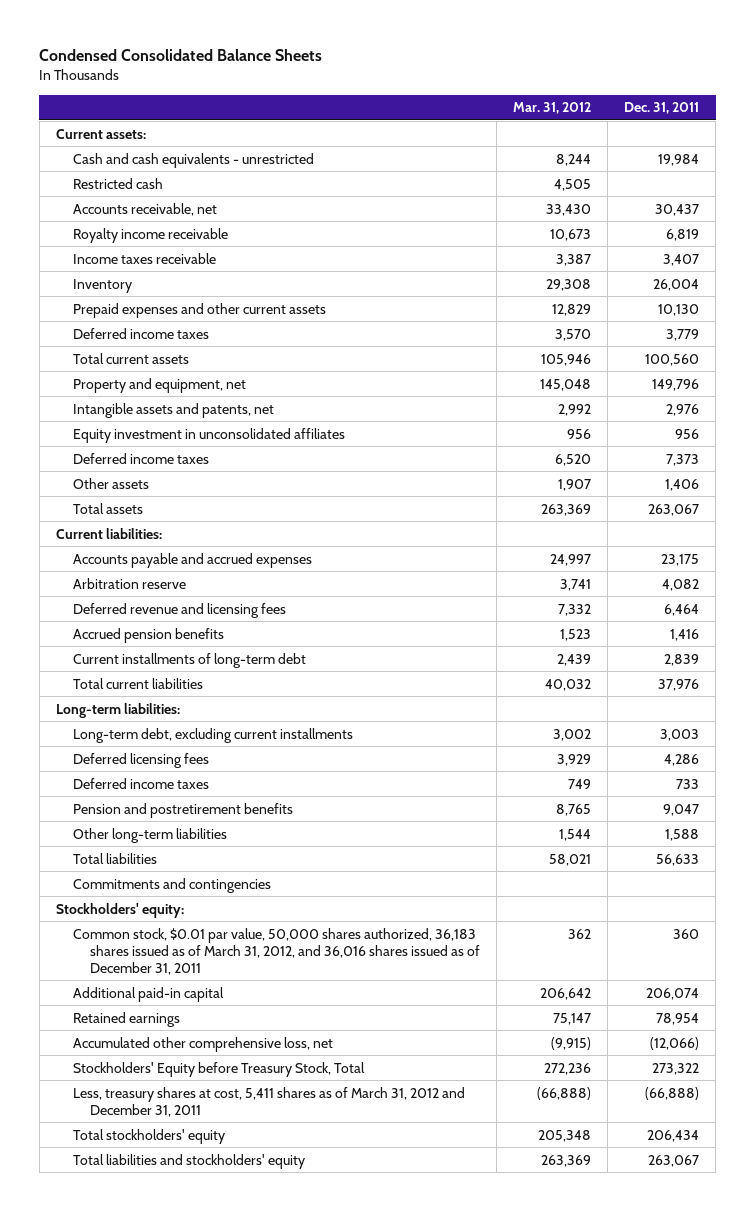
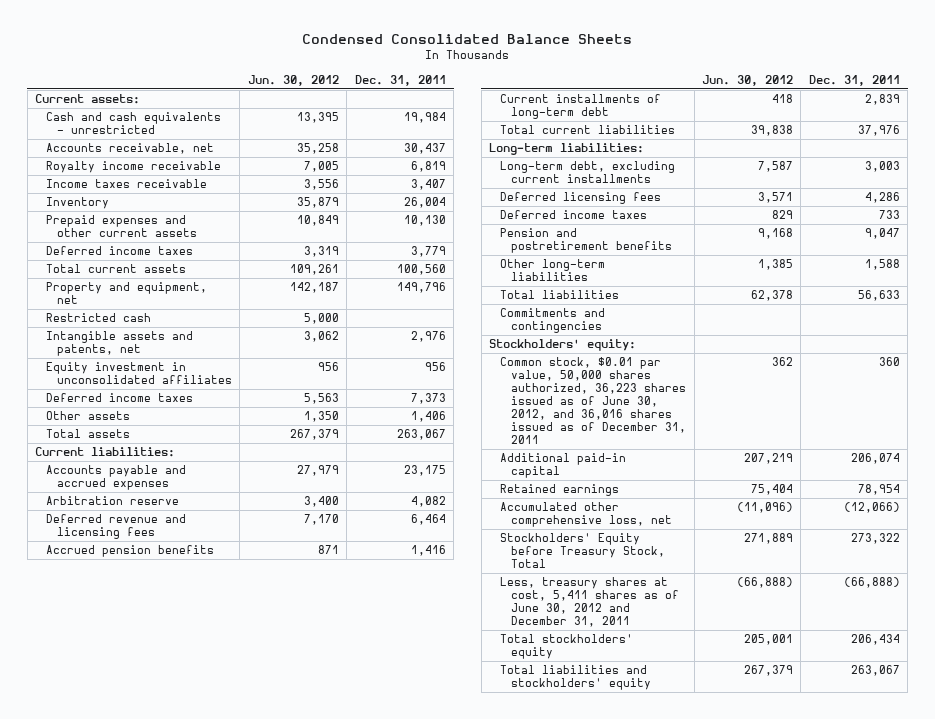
[513,102,592,115] Mar. 31, 2012 -> none
none -> [247,74,339,86] Jun. 30, 2012
[73,177,164,189] Restricted cash -> [45,313,151,323] Restricted cash
[73,927,481,975] Common stock, $0.01 par value, 50,000 shares authorized, 36,183 shares issued as of March 31, 2012, and 36,016 shares issued as of December 31, 2011 -> [500,357,687,445] Common stock, $0.01 par value, 50,000 shares authorized, 36,223 shares issued as of June 30, 2012, and 36,016 shares issued as of December 31, 2011
[73,1086,466,1117] Less, treasury shares at cost, 5,411 shares as of March 31, 2012 and December 31, 2011 -> [500,577,680,628] Less, treasury shares at cost, 5,411 shares as of June 30, 2012 and December 31, 2011

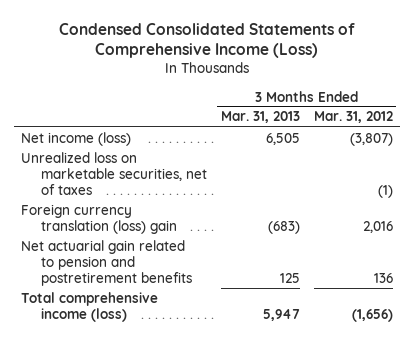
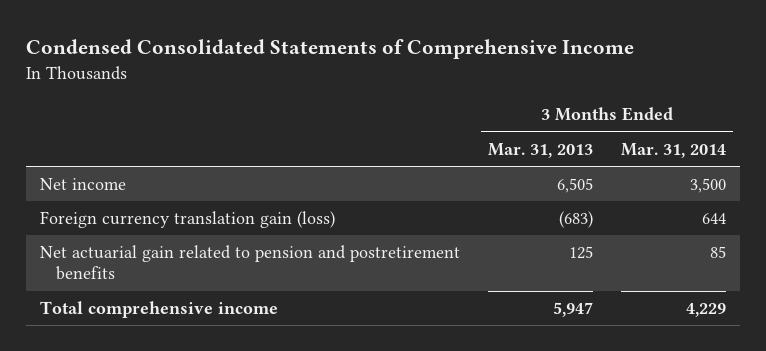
[58,22,355,59] Condensed Consolidated Statements of Comprehensive Income (Loss) -> [26,39,635,60] Condensed Consolidated Statements of Comprehensive Income
[313,111,393,124] Mar. 31, 2012 -> none
none -> [621,142,727,158] Mar. 31, 2014
[20,151,207,196] Unrealized loss on marketable securities, net of taxes -> none
[20,131,131,146] Net income (loss) -> [40,178,127,191] Net income
[20,203,177,234] Foreign currency translation (loss) gain -> [40,211,336,229] Foreign currency translation gain (loss)
[20,291,158,322] Total comprehensive income (loss) -> [40,301,279,319] Total comprehensive income

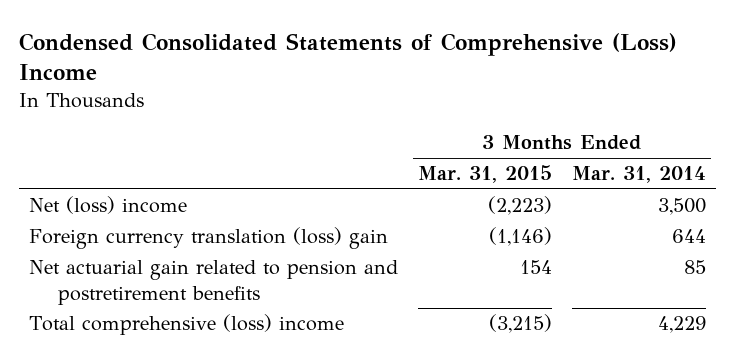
[26,39,635,60] Condensed Consolidated Statements of Comprehensive Income -> [18,32,677,81] Condensed Consolidated Statements of Comprehensive (Loss) Income
[488,142,594,158] Mar. 31, 2013 -> none
none -> [417,165,552,184] Mar. 31, 2015
[40,178,127,191] Net income -> [28,196,187,215] Net (loss) income
[40,211,336,229] Foreign currency translation gain (loss) -> [28,227,388,250] Foreign currency translation (loss) gain
[40,301,279,319] Total comprehensive income -> [28,314,344,336] Total comprehensive (loss) income

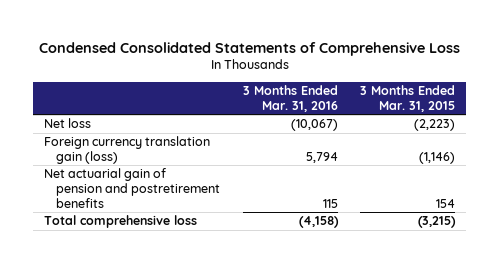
[18,32,677,81] Condensed Consolidated Statements of Comprehensive (Loss) Income -> [38,41,460,56] Condensed Consolidated Statements of Comprehensive Loss
[571,166,706,184] Mar. 31, 2014 -> none
none -> [242,85,338,112] 3 Months Ended Mar. 31, 2016
[28,196,187,215] Net (loss) income -> [44,118,92,129] Net loss
[28,227,388,250] Foreign currency translation (loss) gain -> [44,136,211,165] Foreign currency translation gain (loss)
[28,260,398,305] Net actuarial gain related to pension and postretirement benefits -> [44,168,221,208] Net actuarial gain of pension and postretirement benefits
[28,314,344,336] Total comprehensive (loss) income -> [44,215,198,229] Total comprehensive loss

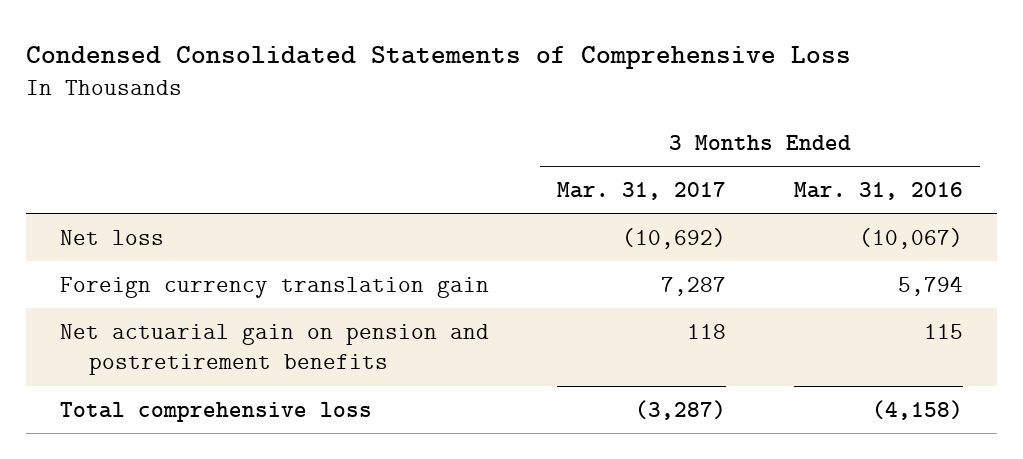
[359,85,455,112] 3 Months Ended Mar. 31, 2015 -> none
none -> [556,182,726,201] Mar. 31, 2017
[44,136,211,165] Foreign currency translation gain (loss) -> [59,276,489,298] Foreign currency translation gain
[44,168,221,208] Net actuarial gain of pension and postretirement benefits -> [59,323,489,376] Net actuarial gain on pension and postretirement benefits

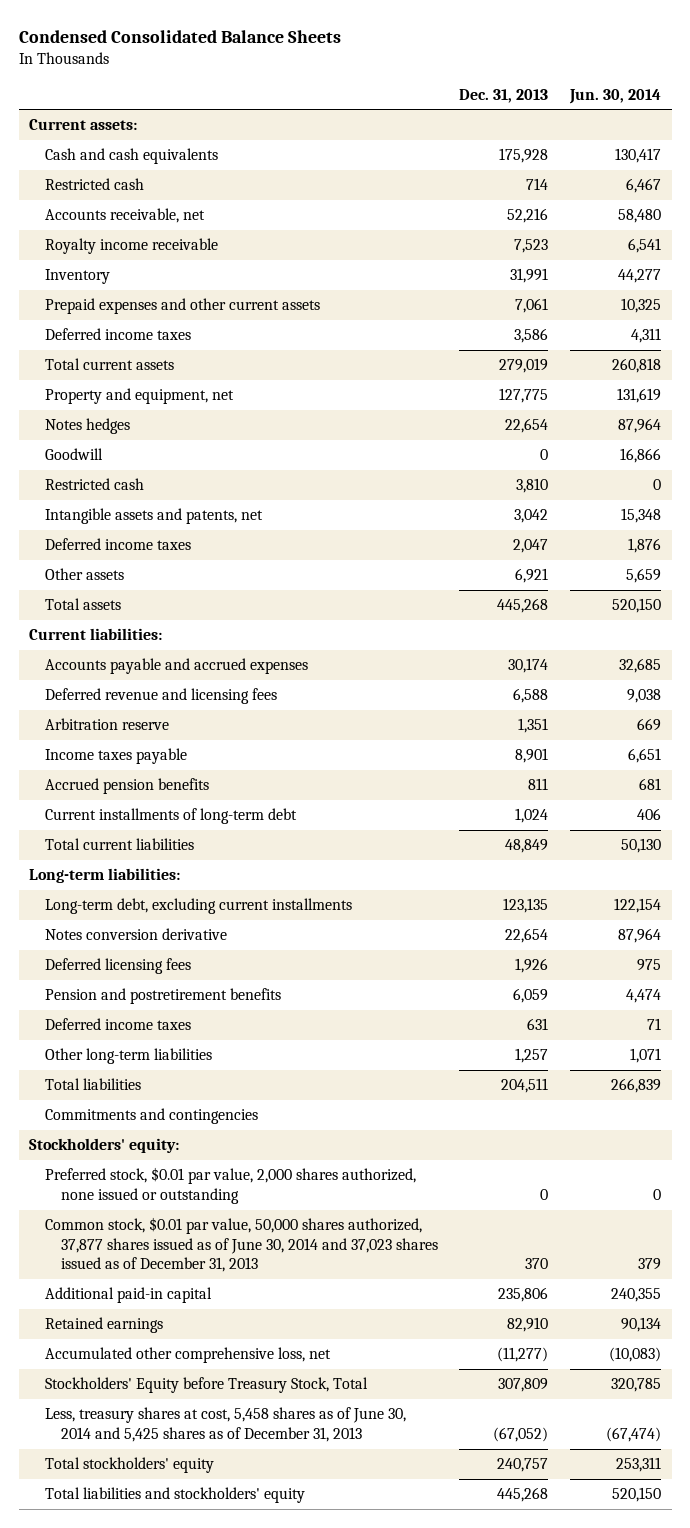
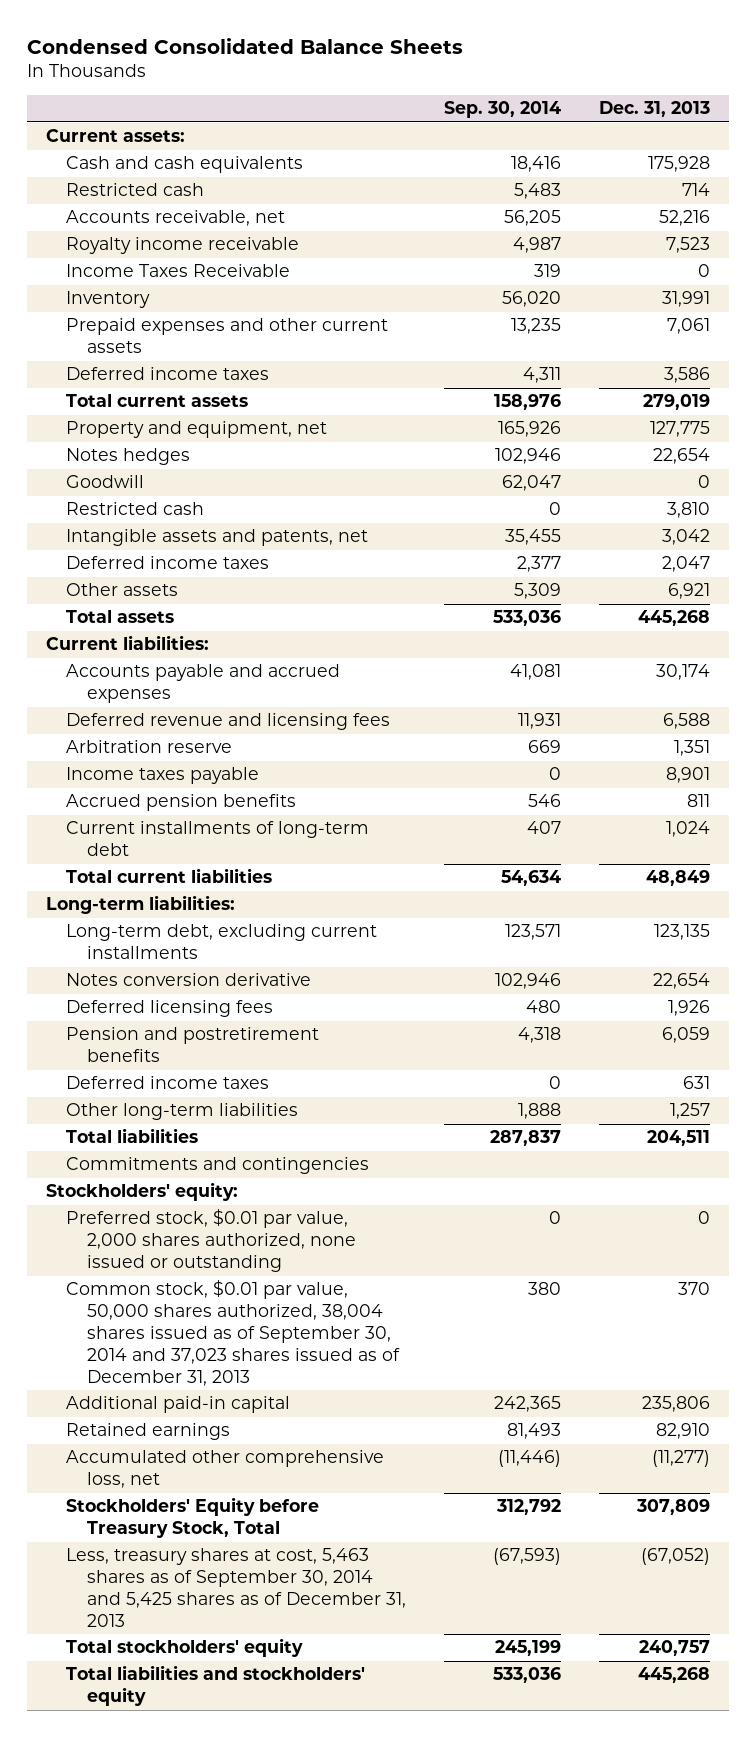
[568,88,661,104] Jun. 30, 2014 -> none
none -> [444,101,562,119] Sep. 30, 2014
none -> [66,264,291,278] Income Taxes Receivable
[45,1217,438,1273] Common stock, $0.01 par value, 50,000 shares authorized, 37,877 shares issued as of June 30, 2014 and 37,023 shares issued as of December 31, 2013 -> [66,1280,401,1387] Common stock, $0.01 par value, 50,000 shares authorized, 38,004 shares issued as of September 30, 2014 and 37,023 shares issued as of December 31, 2013
[45,1407,407,1442] Less, treasury shares at cost, 5,458 shares as of June 30, 2014 and 5,425 shares as of December 31, 2013 -> [66,1548,407,1628] Less, treasury shares at cost, 5,463 shares as of September 30, 2014 and 5,425 shares as of December 31, 2013

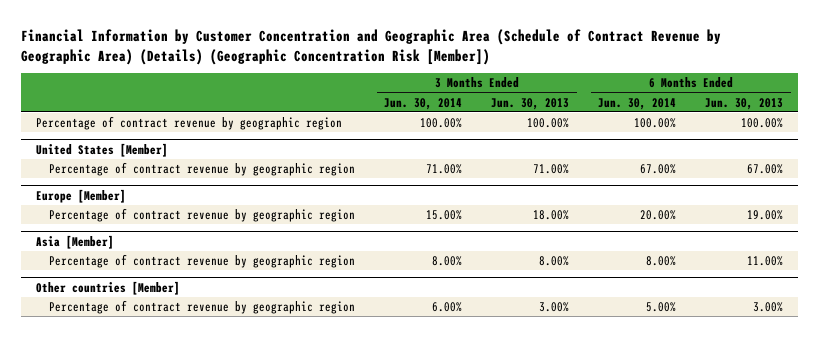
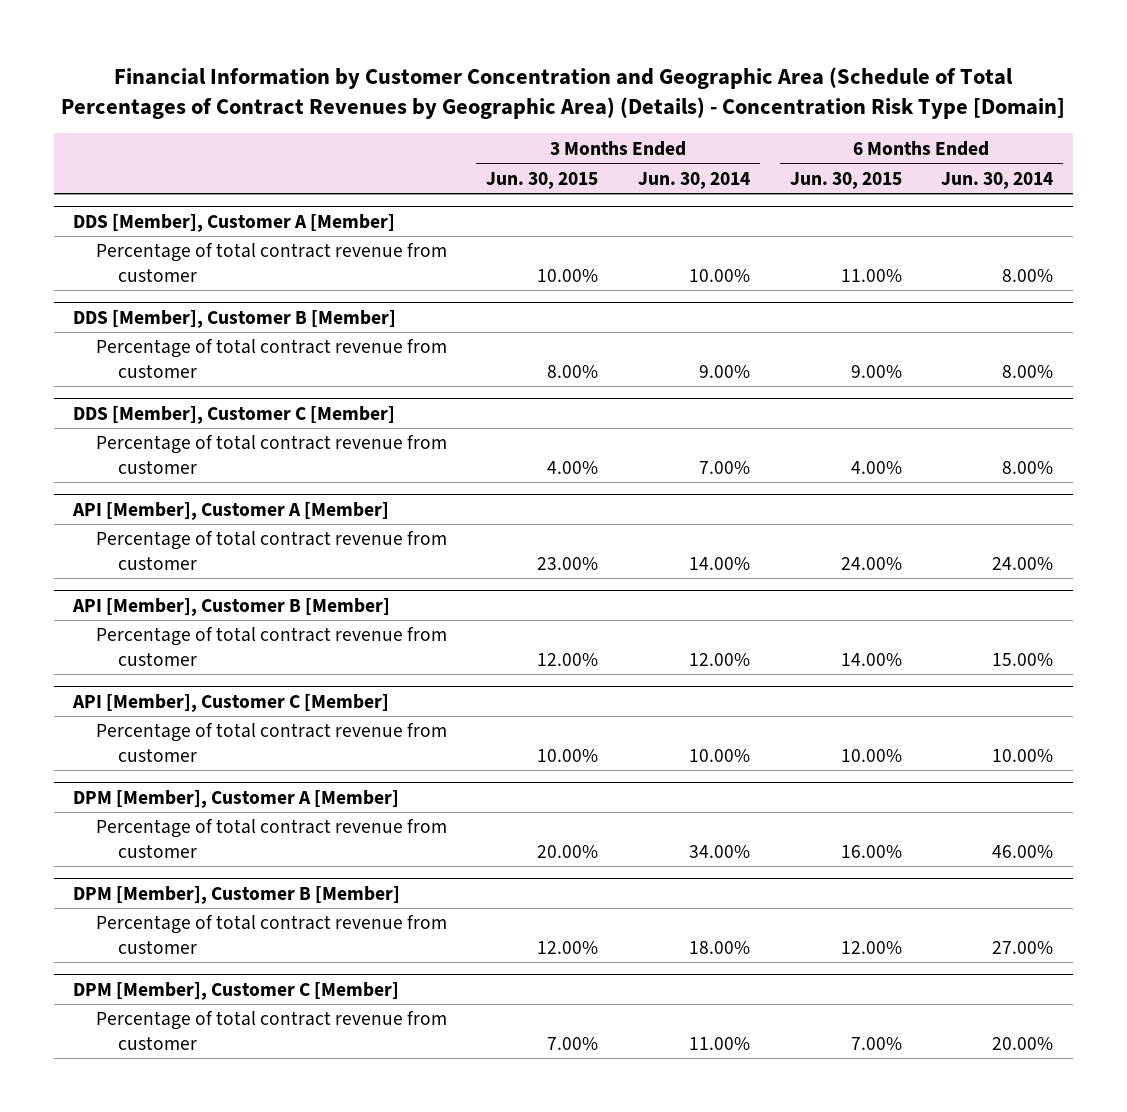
[21,29,722,65] Financial Information by Customer Concentration and Geographic Area (Schedule of Contract Revenue by Geographic Area) (Details) (Geographic Concentration Risk [Member]) -> [61,66,1066,119] Financial Information by Customer Concentration and Geographic Area (Schedule of Total Percentages of Contract Revenues by Geographic Area) (Details) - Concentration Risk Type [Domain]
[491,97,570,110] Jun. 30, 2013 -> none
[705,97,784,110] Jun. 30, 2013 -> none
none -> [486,171,599,189] Jun. 30, 2015
none -> [789,171,902,189] Jun. 30, 2015
[35,142,168,157] United States [Member] -> none
[35,188,126,203] Europe [Member] -> none
[35,234,114,249] Asia [Member] -> none
[35,280,180,295] Other countries [Member] -> none
none -> [73,213,396,232] DDS [Member], Customer A [Member]
[35,116,342,131] Percentage of contract revenue by geographic region -> [95,243,447,282] Percentage of total contract revenue from customer
[420,118,463,129] 100.00% -> [688,268,750,282] 10.00%
[634,118,677,129] 100.00% -> [1002,268,1054,282] 8.00%
none -> [73,309,397,328] DDS [Member], Customer B [Member]
[49,162,356,177] Percentage of contract revenue by geographic region -> [95,339,447,378] Percentage of total contract revenue from customer
[426,164,463,175] 71.00% -> [698,364,750,378] 9.00%
[640,164,677,175] 67.00% -> [1002,364,1054,378] 8.00%
none -> [73,405,396,424] DDS [Member], Customer C [Member]
[49,208,356,223] Percentage of contract revenue by geographic region -> [95,435,447,474] Percentage of total contract revenue from customer
[426,210,463,221] 15.00% -> [698,460,750,474] 7.00%
[640,210,677,221] 20.00% -> [1002,460,1054,474] 8.00%
none -> [72,501,390,520] API [Member], Customer A [Member]
[49,254,356,269] Percentage of contract revenue by geographic region -> [95,531,447,570] Percentage of total contract revenue from customer
[432,256,463,267] 8.00% -> [688,556,750,570] 14.00%
[646,256,677,267] 8.00% -> [992,556,1054,570] 24.00%
none -> [72,597,391,616] API [Member], Customer B [Member]
[49,300,356,315] Percentage of contract revenue by geographic region -> [95,627,447,666] Percentage of total contract revenue from customer
[432,302,463,313] 6.00% -> [688,652,750,666] 12.00%
[646,302,677,313] 5.00% -> [992,652,1054,666] 15.00%
none -> [72,693,390,712] API [Member], Customer C [Member]
none -> [95,723,447,762] Percentage of total contract revenue from customer
none -> [73,789,400,808] DPM [Member], Customer A [Member]
none -> [95,819,447,858] Percentage of total contract revenue from customer
none -> [73,885,401,904] DPM [Member], Customer B [Member]
none -> [95,915,447,954] Percentage of total contract revenue from customer
none -> [73,981,400,1000] DPM [Member], Customer C [Member]
none -> [95,1011,447,1050] Percentage of total contract revenue from customer

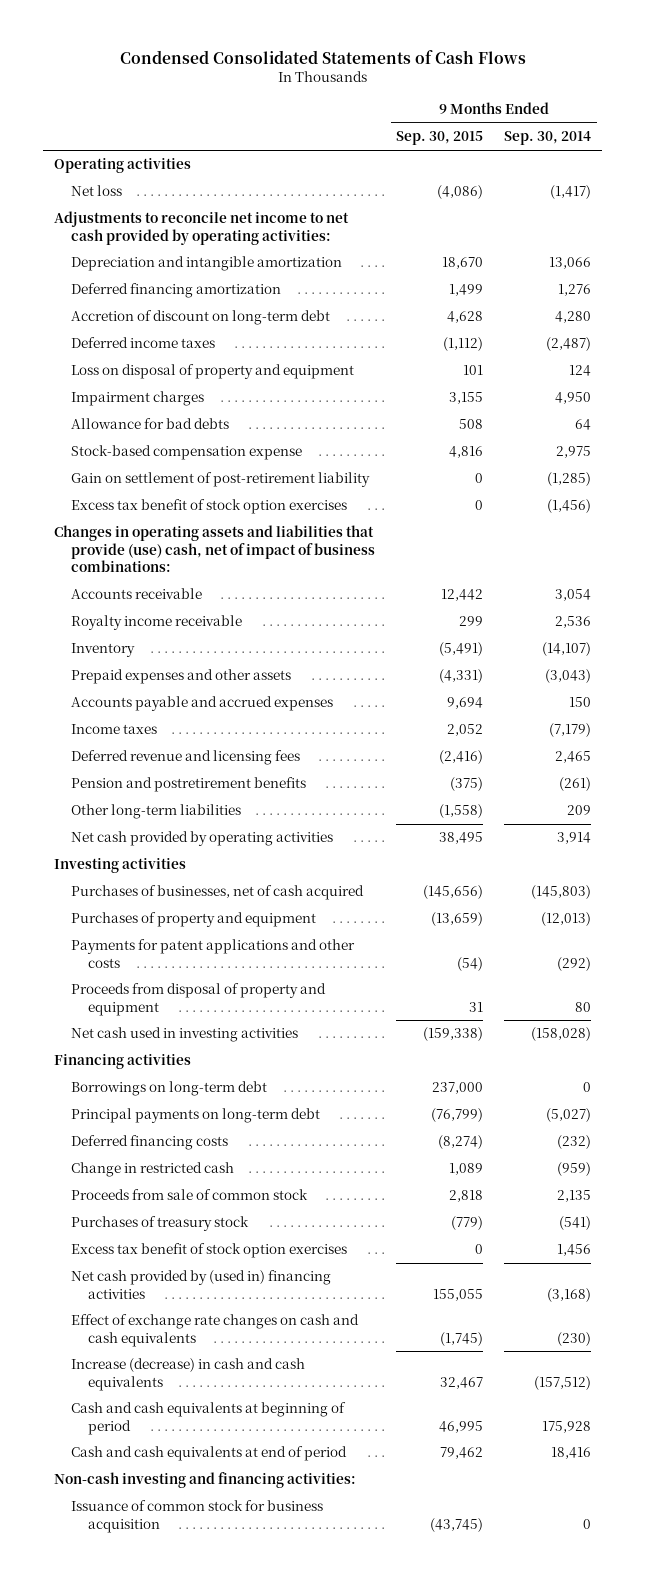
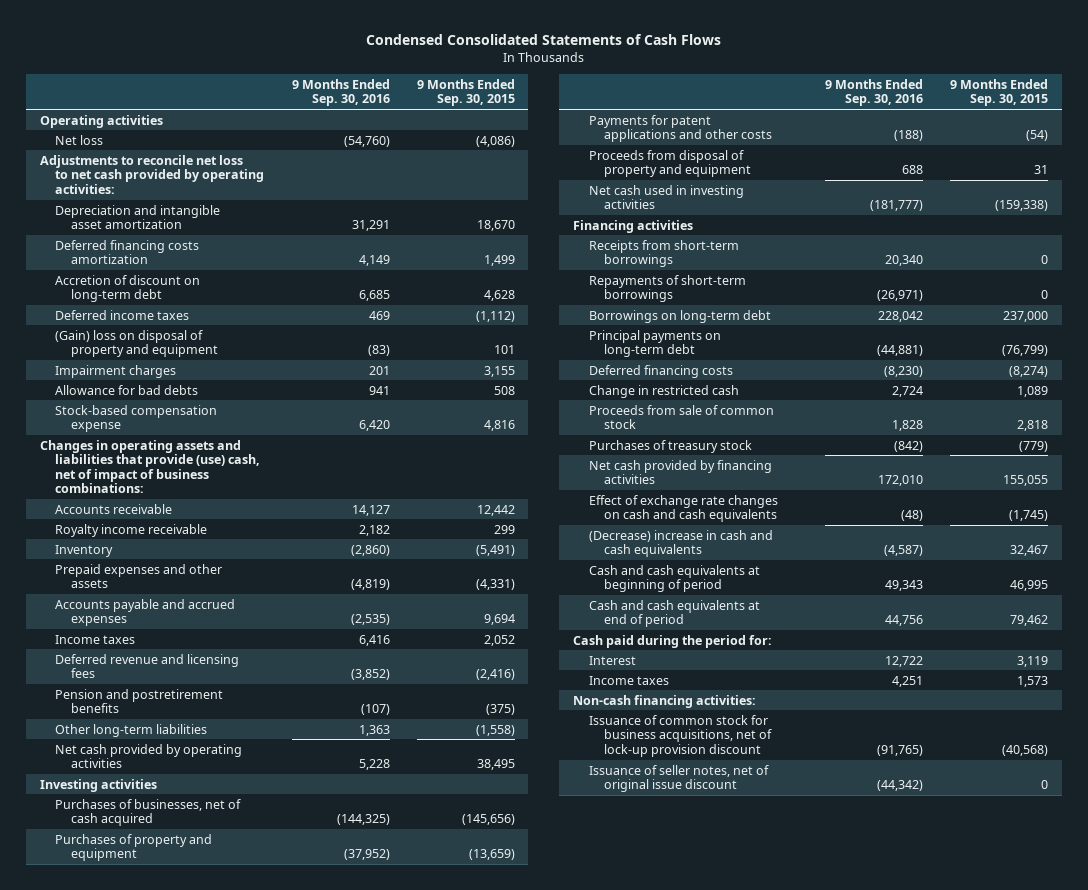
[504,131,592,146] Sep. 30, 2014 -> none
none -> [291,78,390,107] 9 Months Ended Sep. 30, 2016
[53,211,349,245] Adjustments to reconcile net income to net cash provided by operating activities: -> [39,154,265,194] Adjustments to reconcile net loss to net cash provided by operating activities:
[70,256,342,272] Depreciation and intangible amortization -> [55,204,221,230] Depreciation and intangible asset amortization
[70,283,281,299] Deferred financing amortization -> [55,239,200,265] Deferred financing costs amortization
[70,364,354,380] Loss on disposal of property and equipment -> [55,329,219,358] (Gain) loss on disposal of property and equipment
[70,472,370,488] Gain on settlement of post-retirement liability -> none
[70,499,347,515] Excess tax benefit of stock option exercises -> none
none -> [588,239,739,268] Receipts from short-term borrowings
none -> [588,274,746,303] Repayments of short-term borrowings
[70,1243,347,1259] Excess tax benefit of stock option exercises -> none
[70,1270,331,1299] Net cash provided by (used in) financing activities -> [588,459,772,485] Net cash provided by financing activities
[70,1358,305,1391] Increase (decrease) in cash and cash equivalents -> [588,529,773,558] (Decrease) increase in cash and cash equivalents
none -> [572,634,772,648] Cash paid during the period for:
none -> [588,655,636,665] Interest
none -> [588,675,669,685] Income taxes
[53,1472,356,1489] Non-cash investing and financing activities: -> [572,694,756,708] Non-cash financing activities:
[70,1500,323,1533] Issuance of common stock for business acquisition -> [588,714,773,757] Issuance of common stock for business acquisitions, net of lock-up provision discount
[430,1517,484,1532] (43,745) -> [1002,744,1049,756] (40,568)
none -> [588,764,769,793] Issuance of seller notes, net of original issue discount

